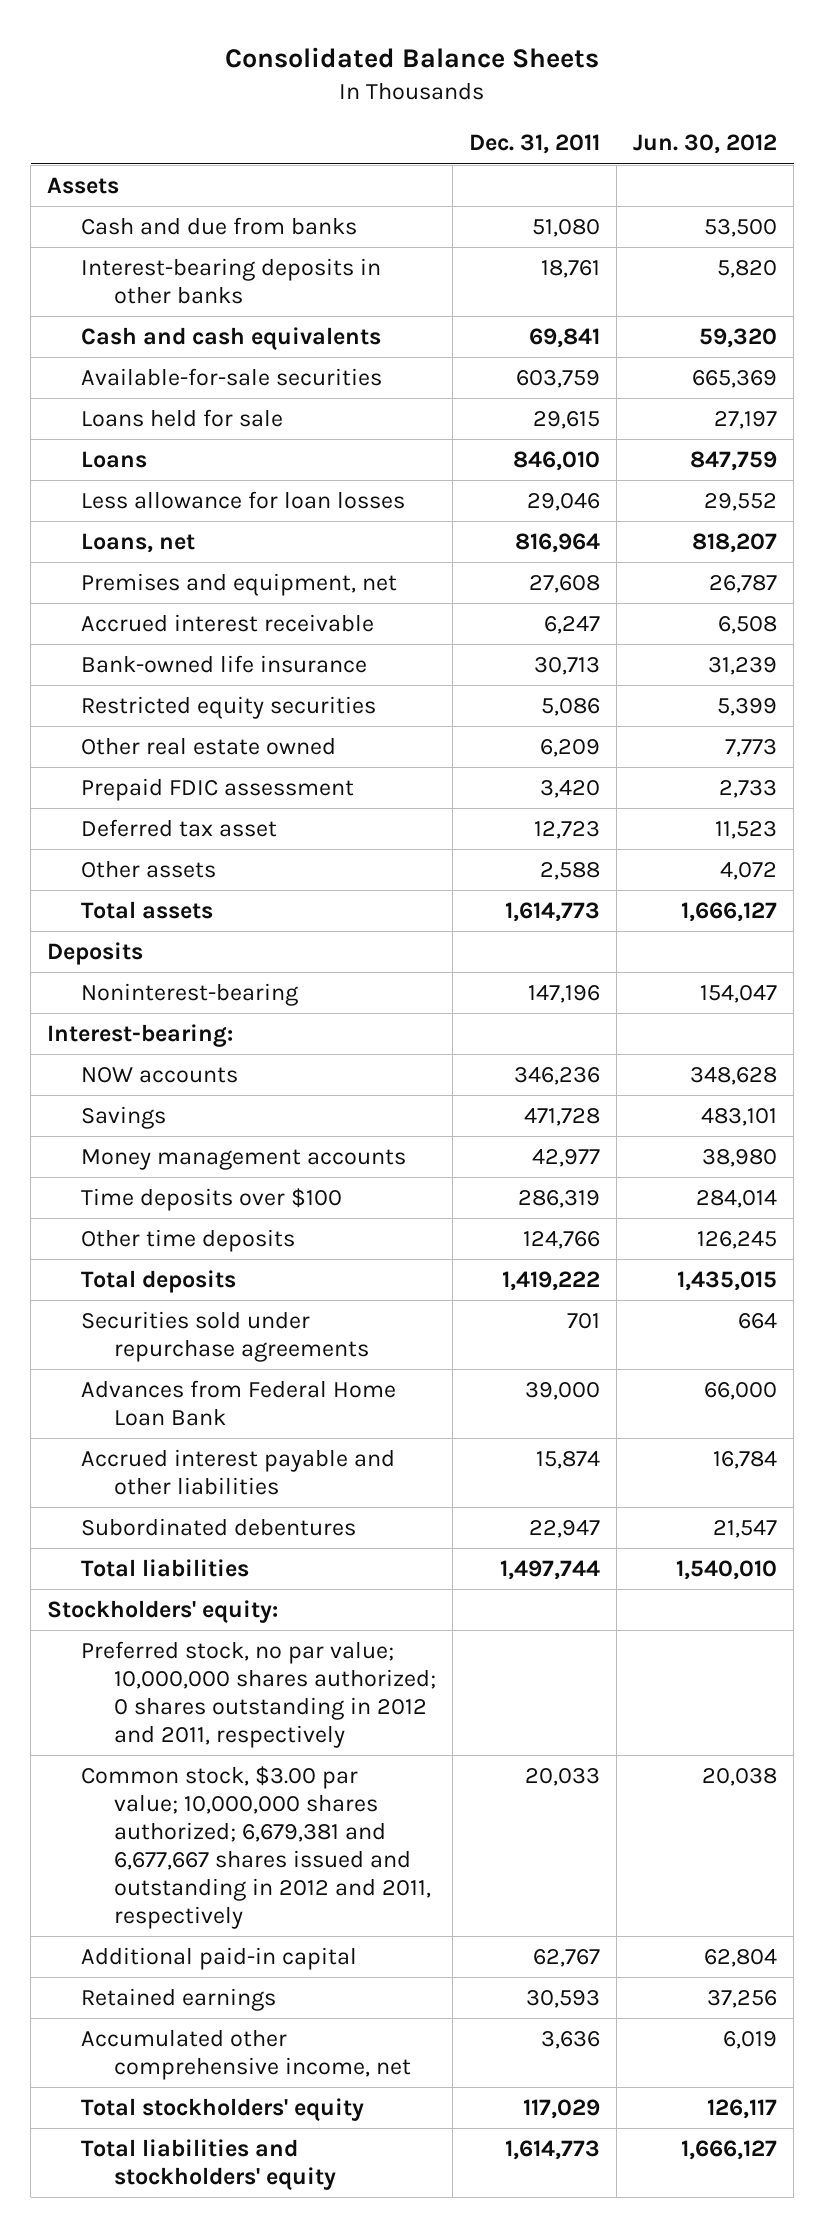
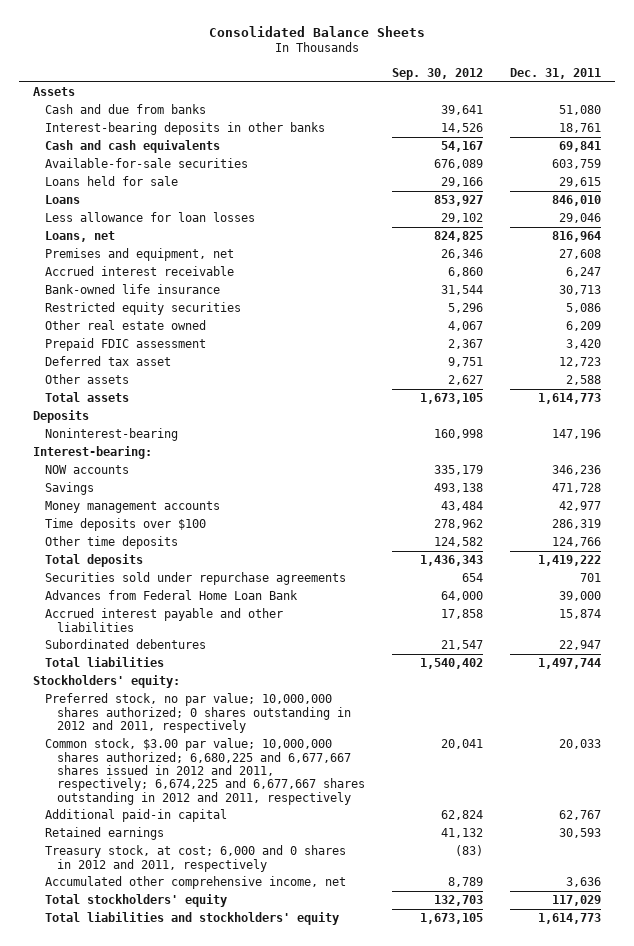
[633,134,778,155] Jun. 30, 2012 -> none
none -> [392,67,484,80] Sep. 30, 2012
[80,1766,432,1929] Common stock, $3.00 par value; 10,000,000 shares authorized; 6,679,381 and 6,677,667 shares issued and outstanding in 2012 and 2011, respectively -> [44,738,365,805] Common stock, $3.00 par value; 10,000,000 shares authorized; 6,680,225 and 6,677,667 shares issued in 2012 and 2011, respectively; 6,674,225 and 6,677,667 shares outstanding in 2012 and 2011, respectively
none -> [44,845,346,872] Treasury stock, at cost; 6,000 and 0 shares in 2012 and 2011, respectively

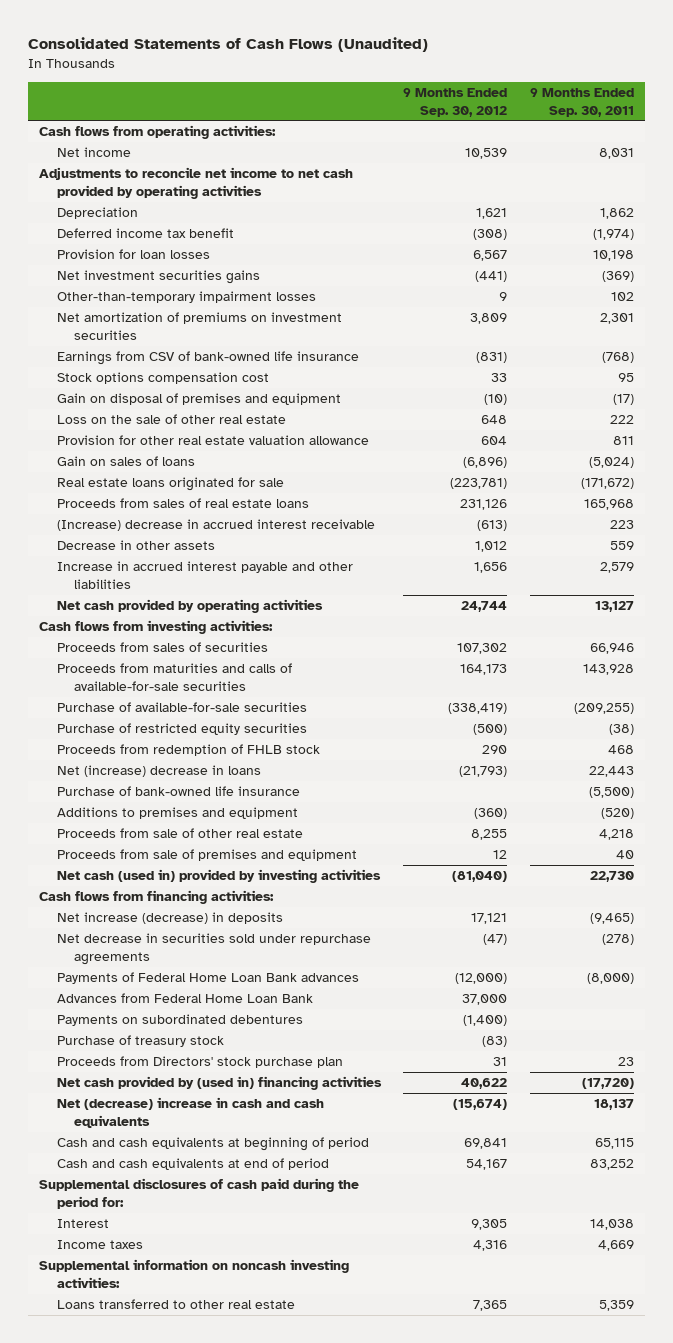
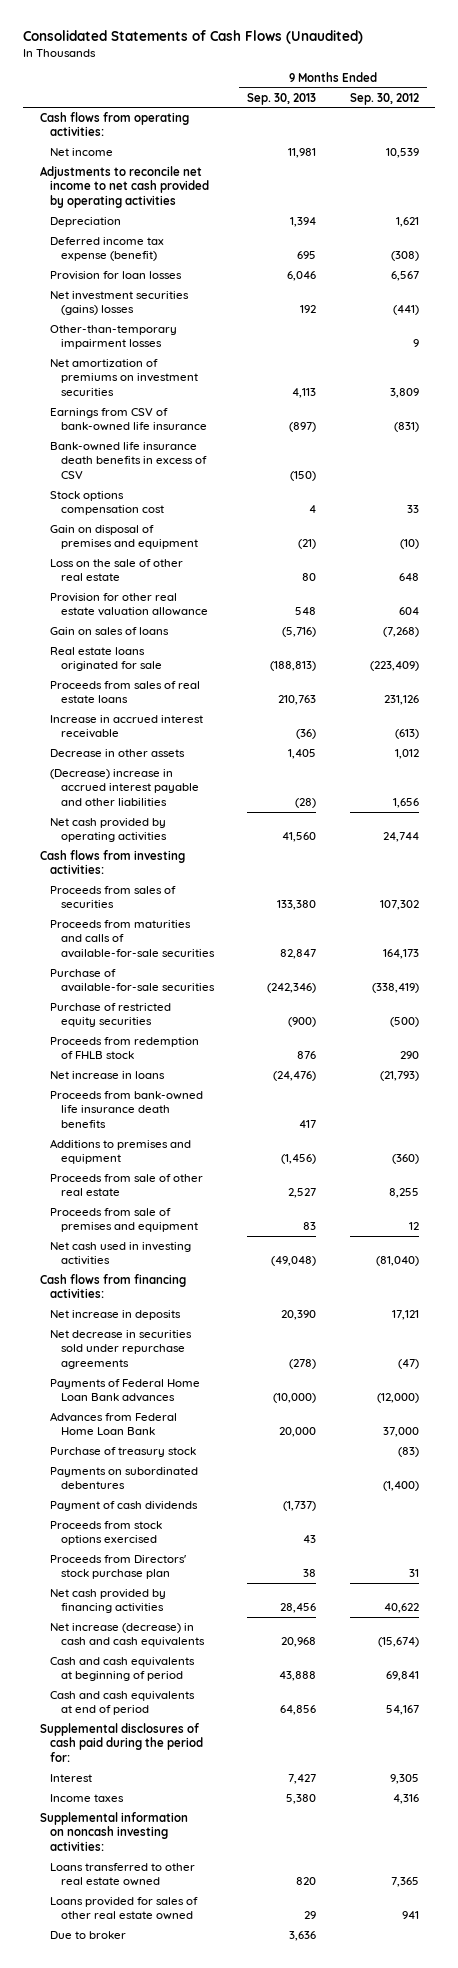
[530,88,635,117] 9 Months Ended Sep. 30, 2011 -> none
none -> [247,92,317,105] Sep. 30, 2013
[56,228,234,239] Deferred income tax benefit -> [50,236,165,262] Deferred income tax expense (benefit)
[56,270,260,285] Net investment securities gains -> [50,290,190,316] Net investment securities (gains) losses
none -> [50,441,208,479] Bank-owned life insurance death benefits in excess of CSV
[463,457,508,469] (6,896) -> [382,626,419,637] (7,268)
[450,478,508,490] (223,781) -> [369,661,419,672] (223,409)
[56,519,375,532] (Increase) decrease in accrued interest receivable -> [50,714,204,739] Increase in accrued interest receivable
[56,561,353,589] Increase in accrued interest payable and other liabilities -> [50,768,200,806] (Decrease) increase in accrued interest payable and other liabilities
[56,786,300,797] Purchase of bank-owned life insurance -> none
[56,765,261,778] Net (increase) decrease in loans -> [50,1070,166,1079] Net increase in loans
none -> [50,1090,204,1128] Proceeds from bank-owned life insurance death benefits
[56,869,381,884] Net cash (used in) provided by investing activities -> [50,1241,192,1266] Net cash used in investing activities
[56,912,283,925] Net increase (decrease) in deposits -> [50,1309,182,1320] Net increase in deposits
[56,1014,303,1027] Payments on subordinated debentures -> [50,1466,199,1490] Payments on subordinated debentures
none -> [50,1500,199,1511] Payment of cash dividends
none -> [50,1520,163,1546] Proceeds from stock options exercised
[56,1076,382,1091] Net cash provided by (used in) financing activities -> [50,1588,167,1614] Net cash provided by financing activities
[56,1097,324,1128] Net (decrease) increase in cash and cash equivalents -> [50,1622,206,1648] Net increase (decrease) in cash and cash equivalents
[56,1299,295,1310] Loans transferred to other real estate -> [50,1862,196,1887] Loans transferred to other real estate owned
none -> [50,1896,199,1921] Loans provided for sales of other real estate owned
none -> [50,1930,127,1939] Due to broker

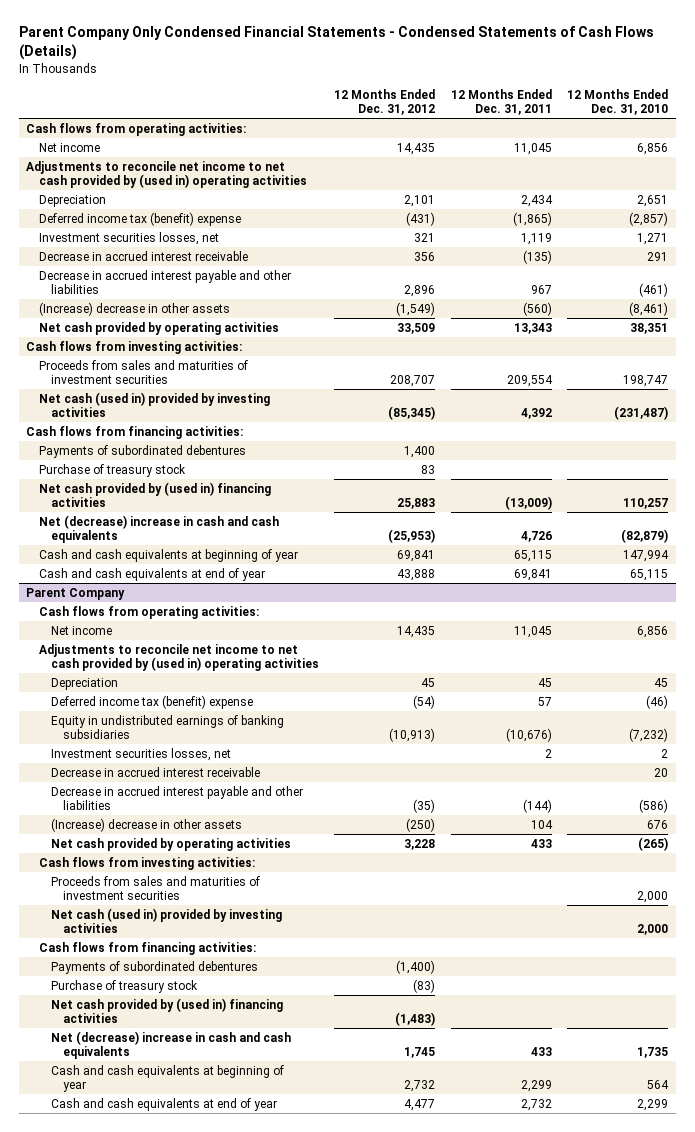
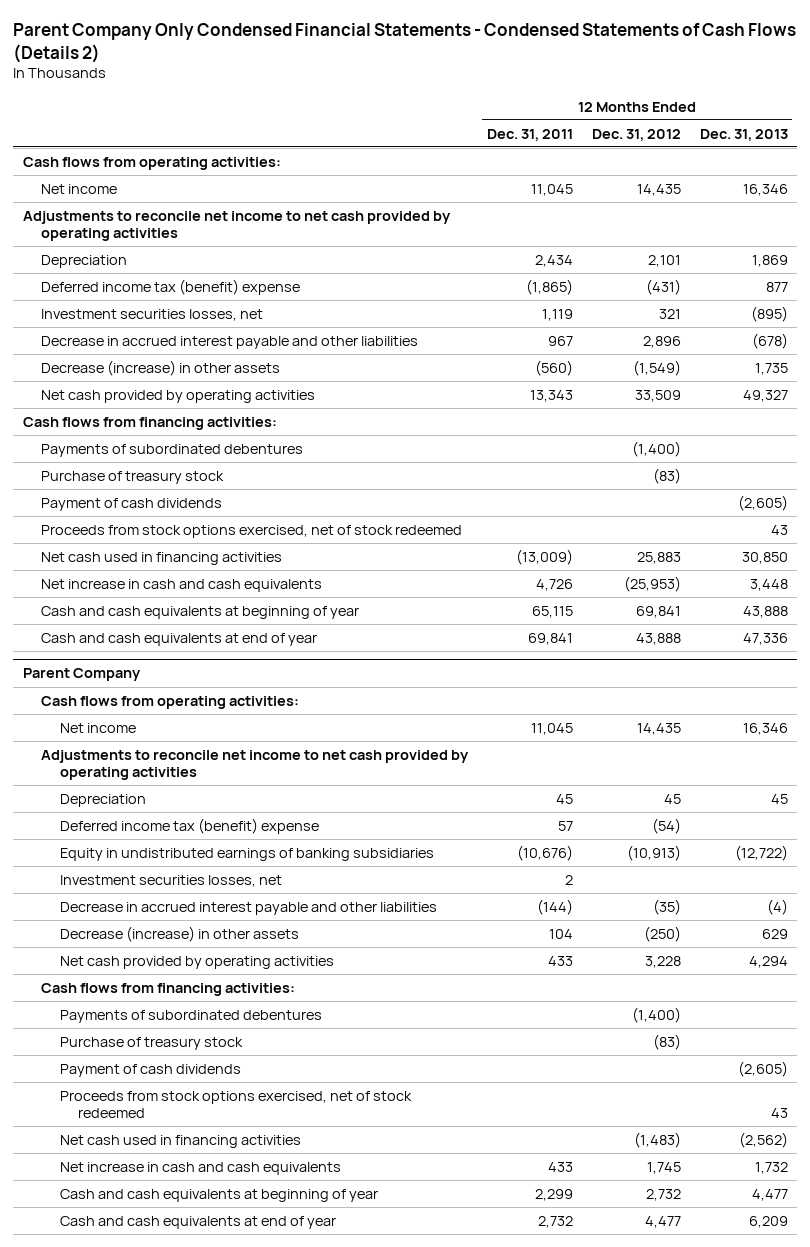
[18,26,654,61] Parent Company Only Condensed Financial Statements - Condensed Statements of Cash Flows (Details) -> [13,22,797,63] Parent Company Only Condensed Financial Statements - Condensed Statements of Cash Flows (Details 2)
[567,88,669,115] 12 Months Ended Dec. 31, 2010 -> none
none -> [699,128,788,141] Dec. 31, 2013
[26,160,307,189] Adjustments to reconcile net income to net cash provided by (used in) operating activities -> [22,210,451,242] Adjustments to reconcile net income to net cash provided by operating activities
[38,250,248,261] Decrease in accrued interest receivable -> none
[38,301,230,316] (Increase) decrease in other assets -> [41,359,281,376] Decrease (increase) in other assets
[26,340,243,354] Cash flows from investing activities: -> none
[38,359,248,385] Proceeds from sales and maturities of investment securities -> none
[38,391,270,418] Net cash (used in) provided by investing activities -> none
[404,445,436,458] 1,400 -> [631,440,681,457] (1,400)
[421,464,436,474] 83 -> [652,467,681,484] (83)
none -> [41,497,223,511] Payment of cash dividends
none -> [41,524,463,538] Proceeds from stock options exercised, net of stock redeemed
[38,481,271,508] Net cash provided by (used in) financing activities -> [41,551,283,565] Net cash used in financing activities
[38,514,279,544] Net (decrease) increase in cash and cash equivalents -> [41,578,323,592] Net increase in cash and cash equivalents
[38,643,319,672] Adjustments to reconcile net income to net cash provided by (used in) operating activities -> [41,749,470,781] Adjustments to reconcile net income to net cash provided by operating activities
[50,766,260,777] Decrease in accrued interest receivable -> none
[50,817,242,832] (Increase) decrease in other assets -> [59,925,299,942] Decrease (increase) in other assets
[38,856,255,870] Cash flows from investing activities: -> none
[50,875,260,901] Proceeds from sales and maturities of investment securities -> none
[50,907,282,934] Net cash (used in) provided by investing activities -> none
none -> [59,1063,241,1077] Payment of cash dividends
none -> [59,1090,412,1119] Proceeds from stock options exercised, net of stock redeemed
[50,997,283,1024] Net cash provided by (used in) financing activities -> [59,1134,301,1148] Net cash used in financing activities
[50,1030,291,1060] Net (decrease) increase in cash and cash equivalents -> [59,1161,341,1175] Net increase in cash and cash equivalents

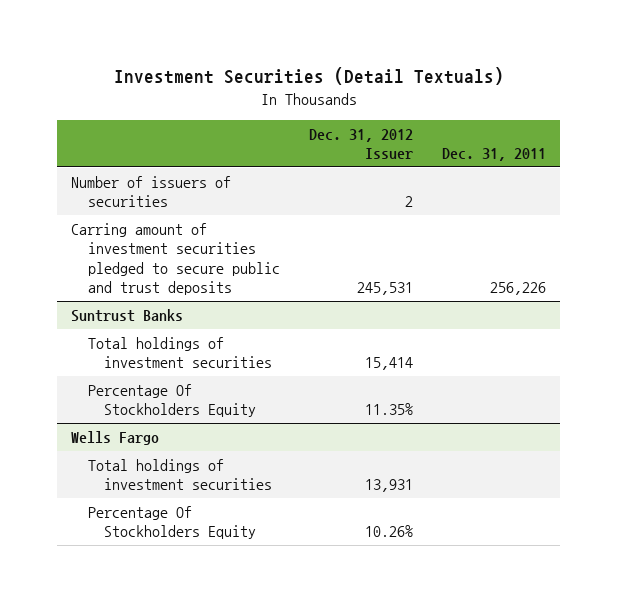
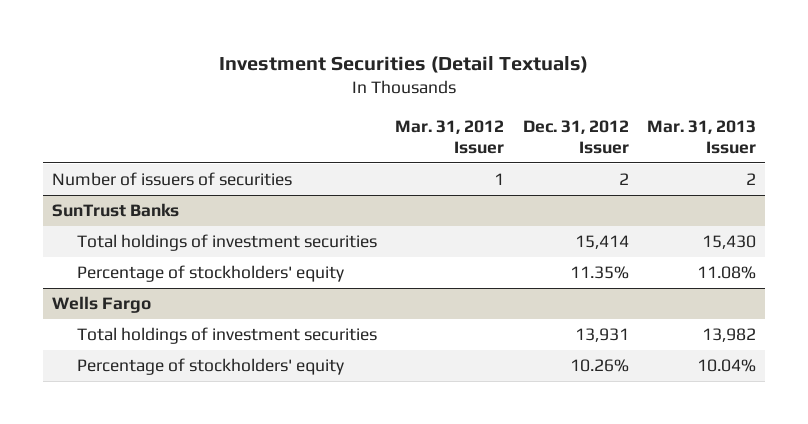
[441,148,546,162] Dec. 31, 2011 -> none
none -> [395,120,505,154] Mar. 31, 2012 Issuer
none -> [646,120,756,154] Mar. 31, 2013 Issuer
[71,223,280,295] Carring amount of investment securities pledged to secure public and trust deposits -> none
[71,309,184,323] Suntrust Banks -> [52,203,180,218] SunTrust Banks
[87,384,256,418] Percentage Of Stockholders Equity -> [77,265,345,283] Percentage of stockholders' equity
[87,506,256,540] Percentage Of Stockholders Equity -> [77,358,345,376] Percentage of stockholders' equity

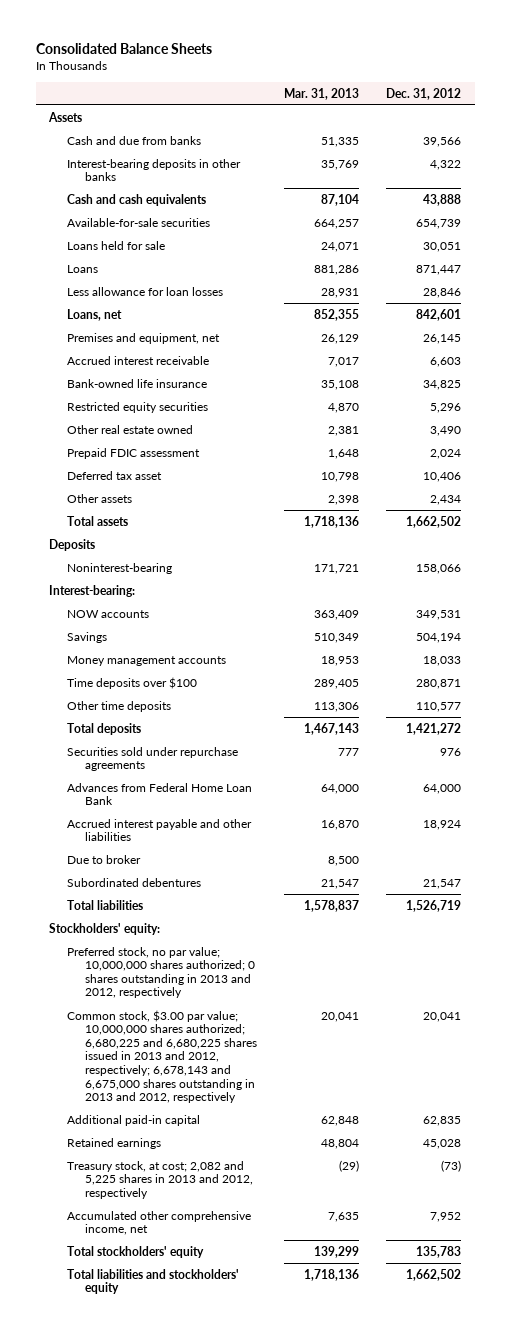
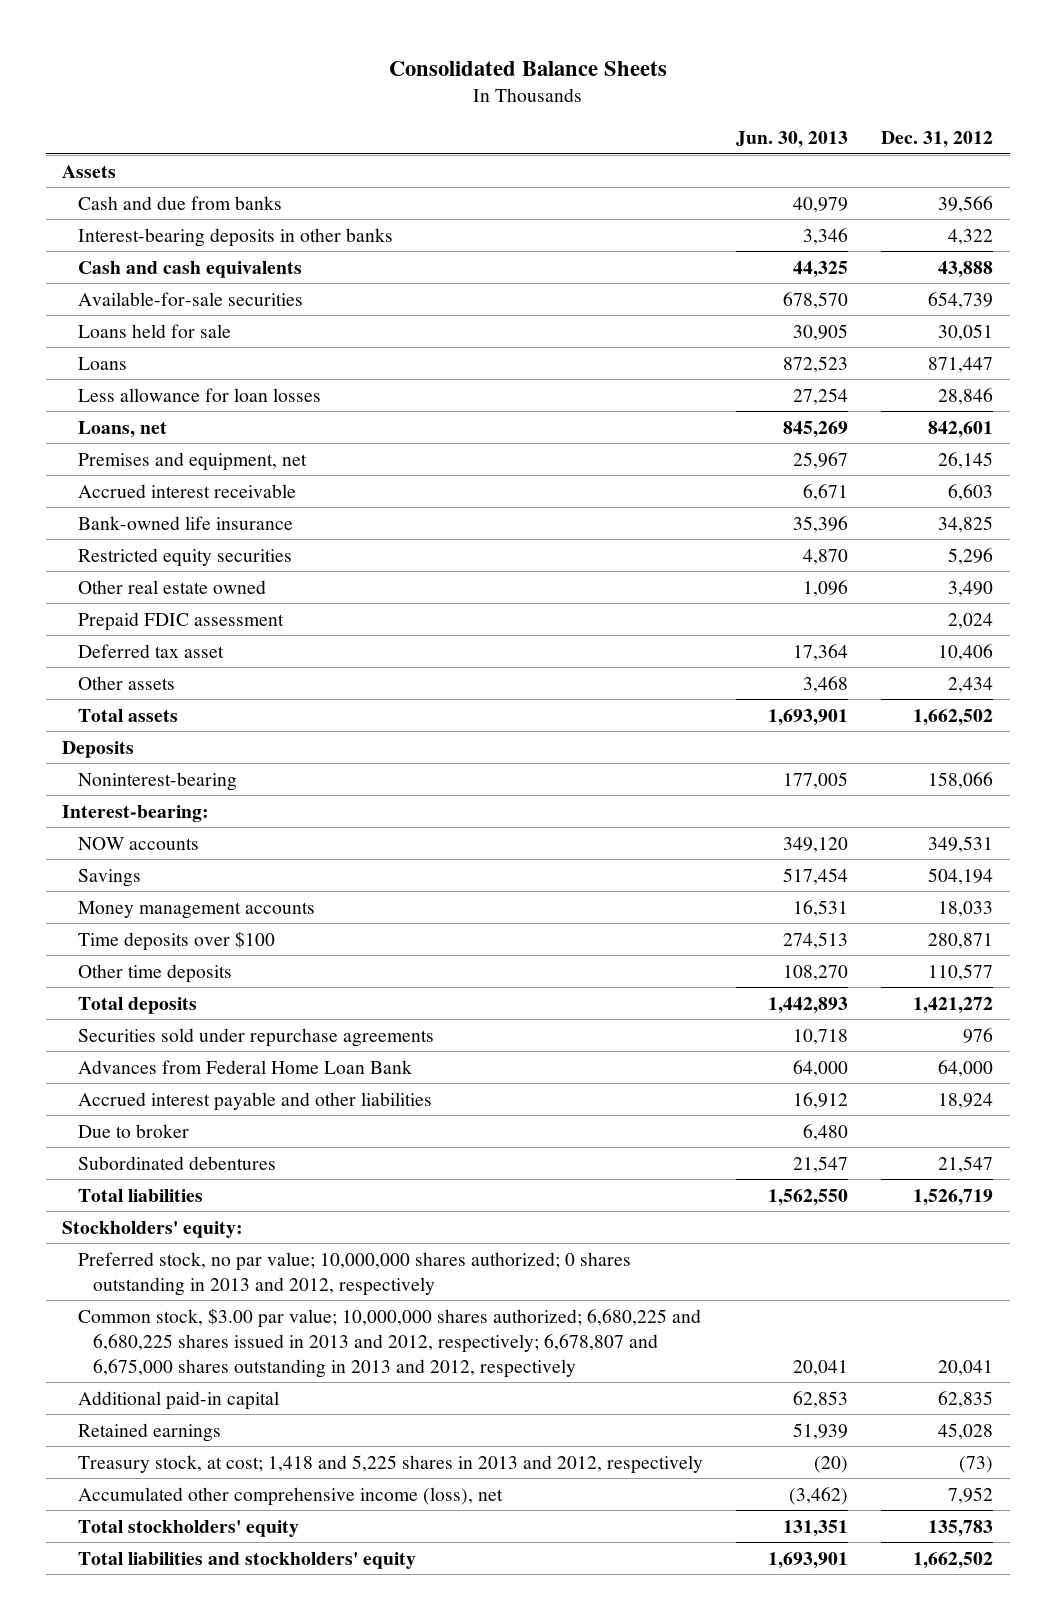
[284,87,360,100] Mar. 31, 2013 -> none
none -> [736,131,849,149] Jun. 30, 2013
[67,1009,258,1104] Common stock, $3.00 par value; 10,000,000 shares authorized; 6,680,225 and 6,680,225 shares issued in 2013 and 2012, respectively; 6,678,143 and 6,675,000 shares outstanding in 2013 and 2012, respectively -> [77,1307,701,1378] Common stock, $3.00 par value; 10,000,000 shares authorized; 6,680,225 and 6,680,225 shares issued in 2013 and 2012, respectively; 6,678,807 and 6,675,000 shares outstanding in 2013 and 2012, respectively
[67,1160,254,1199] Treasury stock, at cost; 2,082 and 5,225 shares in 2013 and 2012, respectively -> [77,1454,703,1474] Treasury stock, at cost; 1,418 and 5,225 shares in 2013 and 2012, respectively
[67,1210,252,1236] Accumulated other comprehensive income, net -> [77,1486,503,1506] Accumulated other comprehensive income (loss), net

